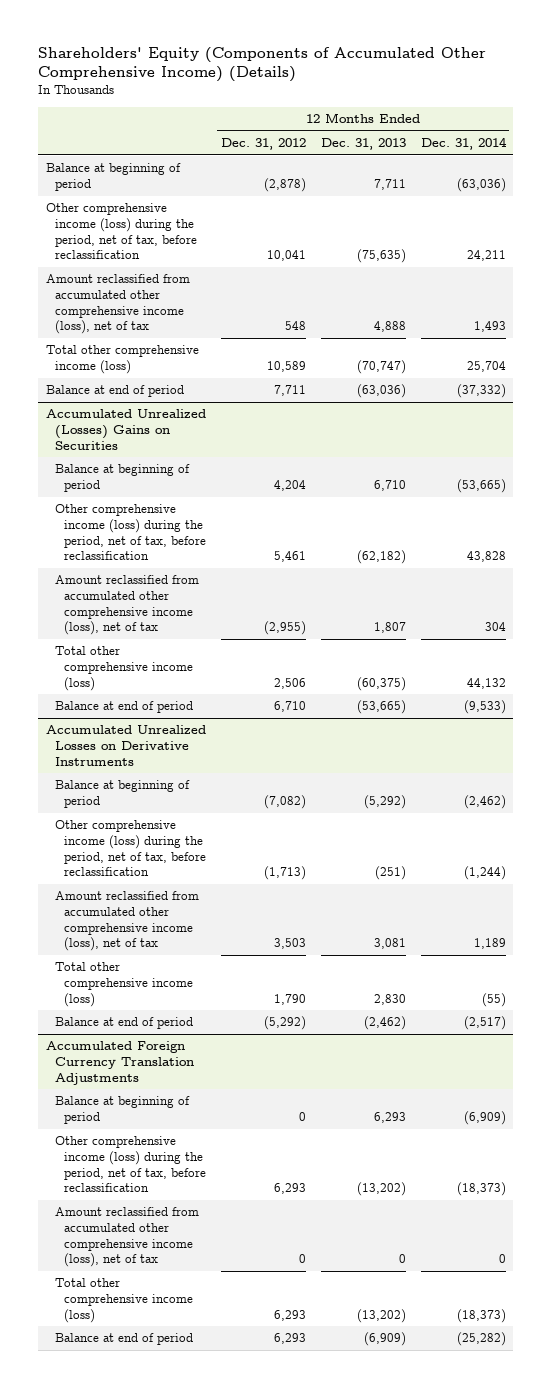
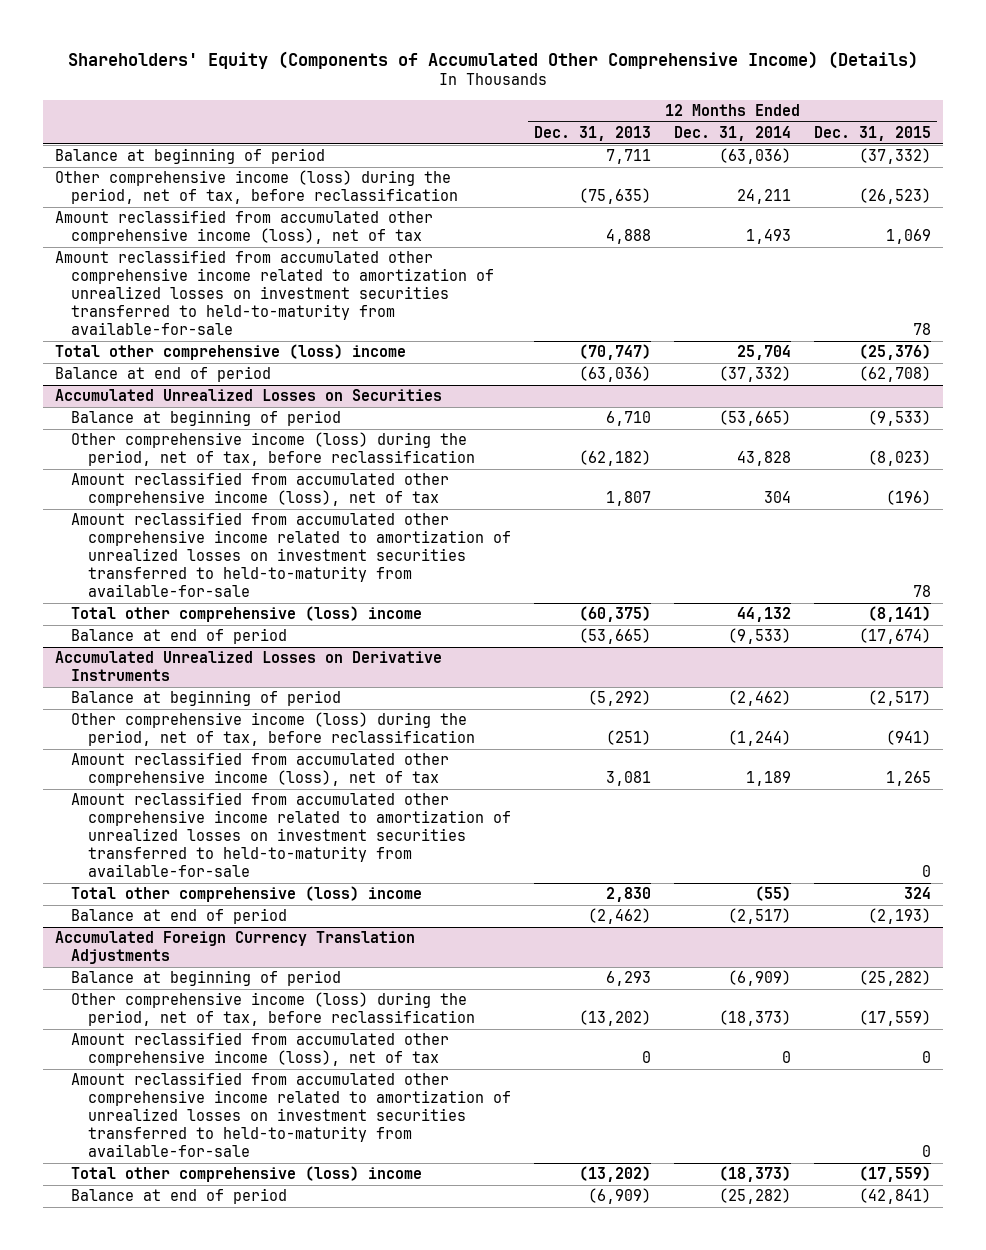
[221,138,307,151] Dec. 31, 2012 -> none
none -> [814,126,932,142] Dec. 31, 2015
none -> [54,250,495,336] Amount reclassified from accumulated other comprehensive income related to amortization of unrealized losses on investment securities transferred to held-to-maturity from available-for-sale
[45,345,199,374] Total other comprehensive income (loss) -> [54,344,406,361] Total other comprehensive (loss) income
[45,409,206,450] Accumulated Unrealized (Losses) Gains on Securities -> [54,389,442,402] Accumulated Unrealized Losses on Securities
none -> [71,512,511,598] Amount reclassified from accumulated other comprehensive income related to amortization of unrealized losses on investment securities transferred to held-to-maturity from available-for-sale
[55,646,194,691] Total other comprehensive income (loss) -> [71,606,423,623] Total other comprehensive (loss) income
none -> [71,792,511,878] Amount reclassified from accumulated other comprehensive income related to amortization of unrealized losses on investment securities transferred to held-to-maturity from available-for-sale
[55,962,194,1007] Total other comprehensive income (loss) -> [71,886,423,903] Total other comprehensive (loss) income
none -> [71,1072,511,1158] Amount reclassified from accumulated other comprehensive income related to amortization of unrealized losses on investment securities transferred to held-to-maturity from available-for-sale
[55,1278,194,1323] Total other comprehensive income (loss) -> [71,1166,423,1183] Total other comprehensive (loss) income

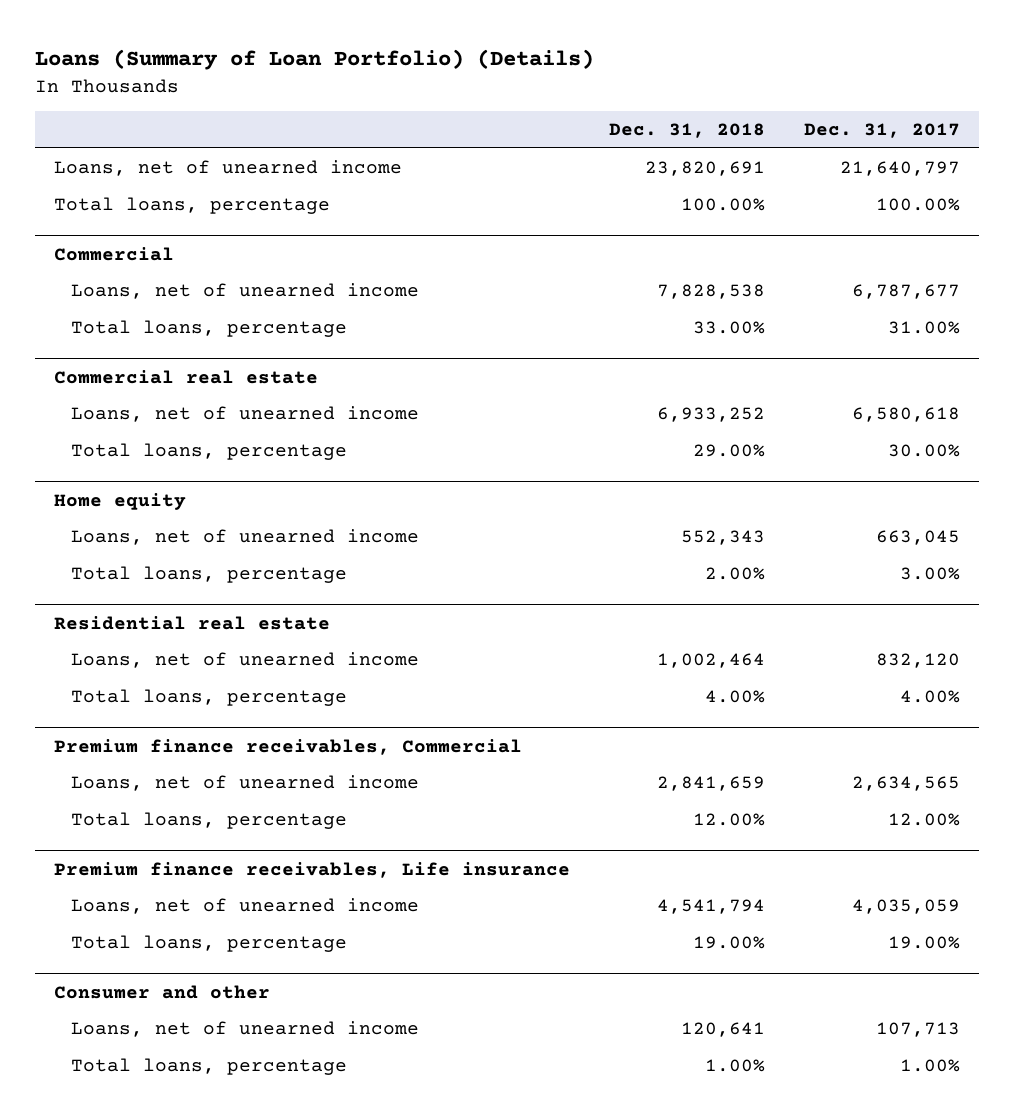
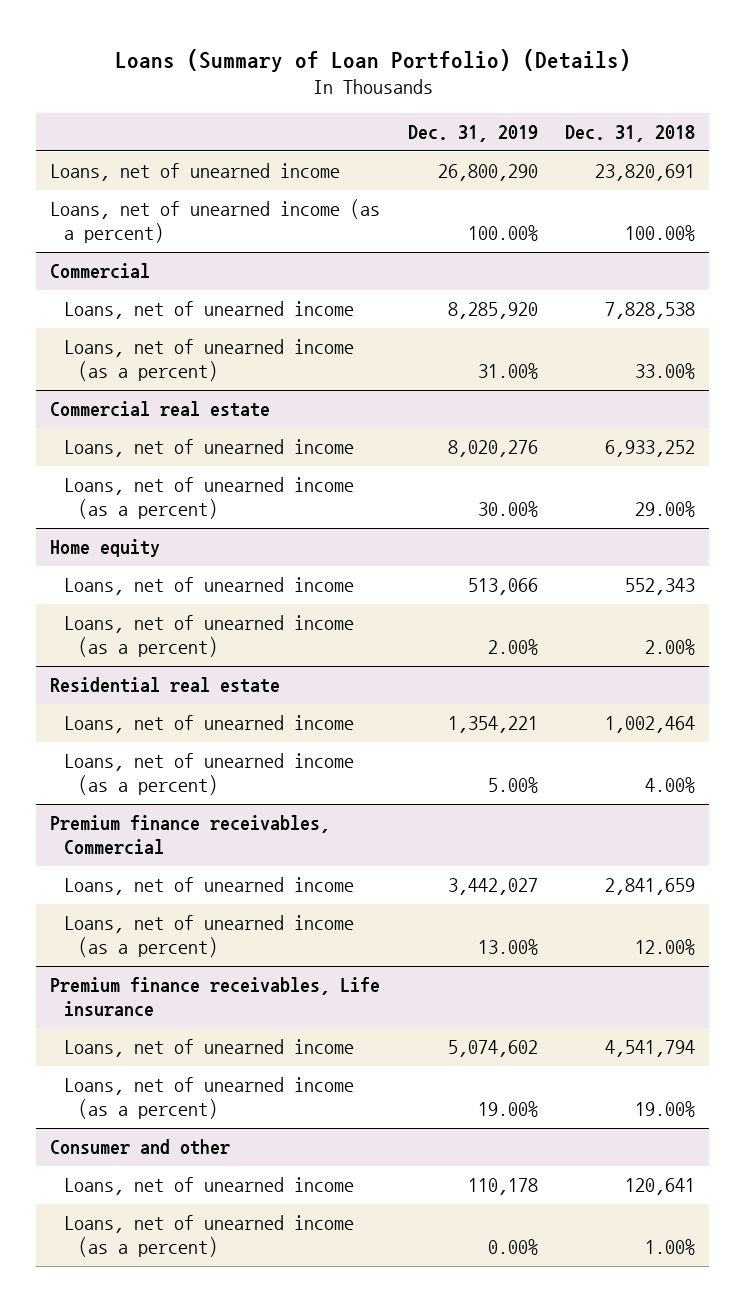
[804,123,961,139] Dec. 31, 2017 -> none
none -> [407,125,538,143] Dec. 31, 2019
[54,196,331,214] Total loans, percentage -> [50,199,381,244] Loans, net of unearned income (as a percent)
[71,319,348,337] Total loans, percentage -> [64,339,355,382] Loans, net of unearned income (as a percent)
[71,442,348,460] Total loans, percentage -> [64,477,355,520] Loans, net of unearned income (as a percent)
[71,565,348,583] Total loans, percentage -> [64,615,355,658] Loans, net of unearned income (as a percent)
[71,688,348,706] Total loans, percentage -> [64,753,355,796] Loans, net of unearned income (as a percent)
[71,811,348,829] Total loans, percentage -> [64,915,355,958] Loans, net of unearned income (as a percent)
[71,934,348,952] Total loans, percentage -> [64,1077,355,1120] Loans, net of unearned income (as a percent)
[71,1057,348,1075] Total loans, percentage -> [64,1215,355,1258] Loans, net of unearned income (as a percent)

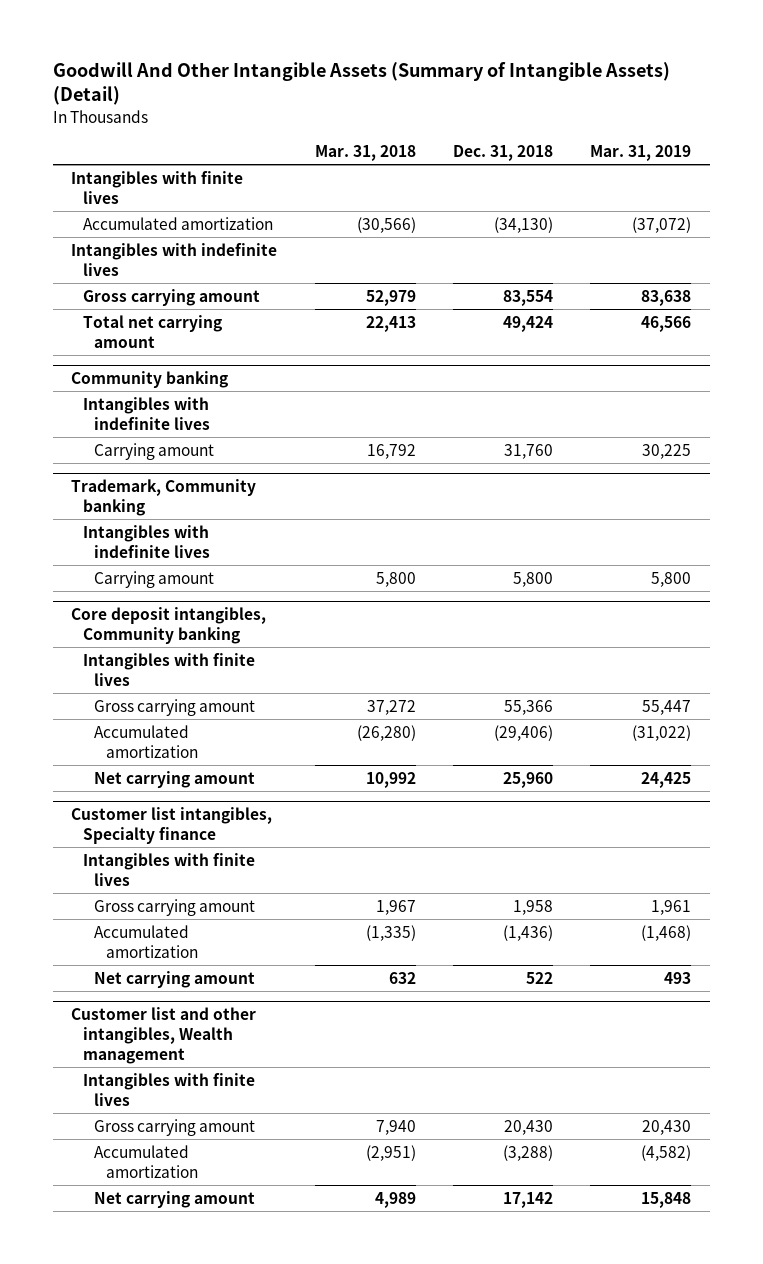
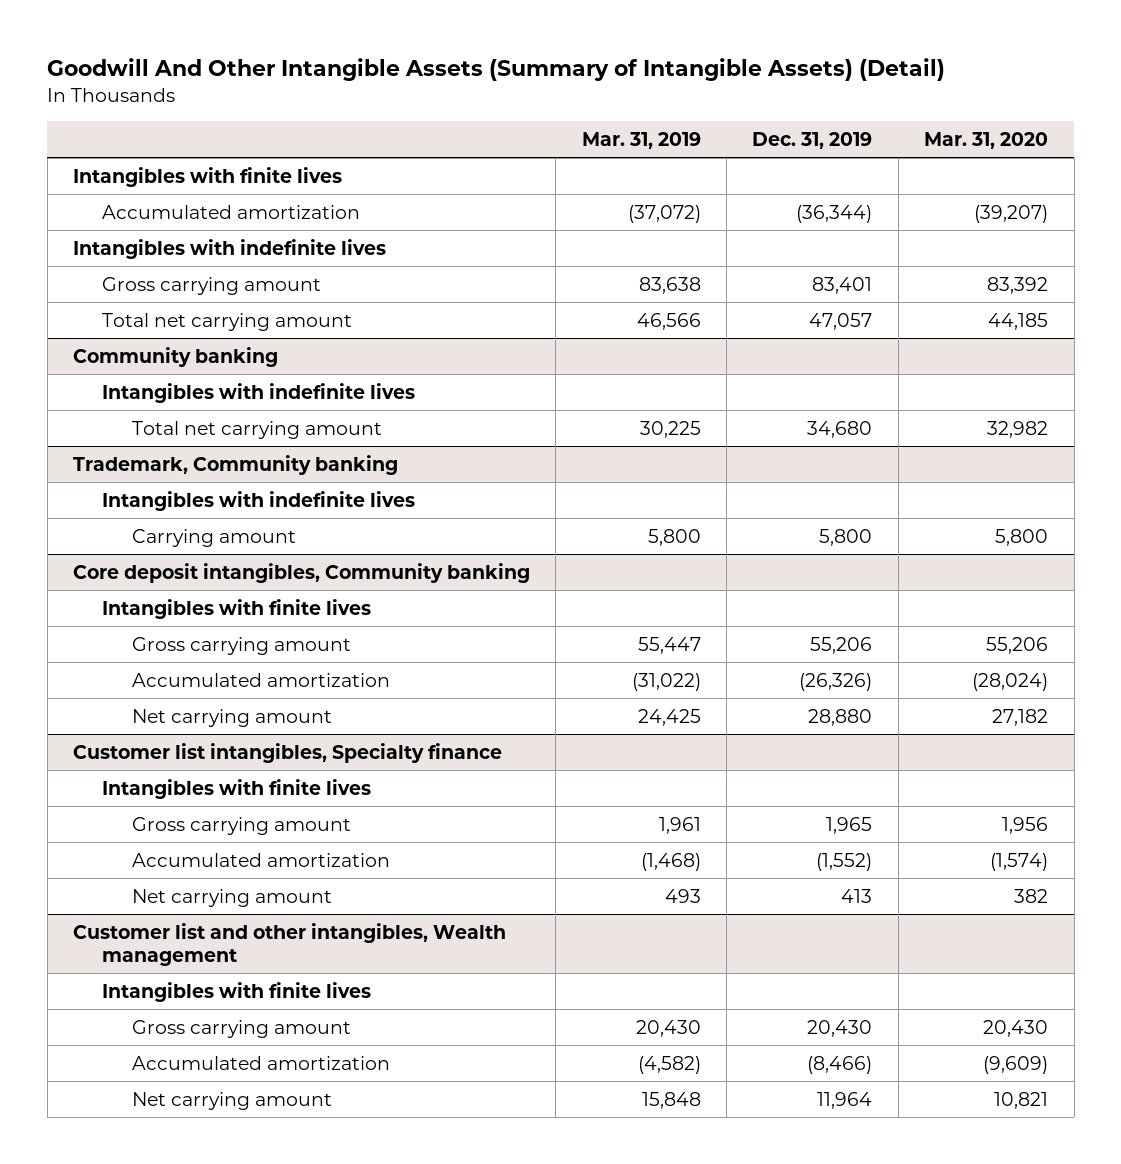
[314,144,416,161] Mar. 31, 2018 -> none
[452,144,553,161] Dec. 31, 2018 -> none
none -> [752,131,873,149] Dec. 31, 2019
none -> [924,131,1049,149] Mar. 31, 2020
[94,442,215,460] Carrying amount -> [131,420,382,439] Total net carrying amount

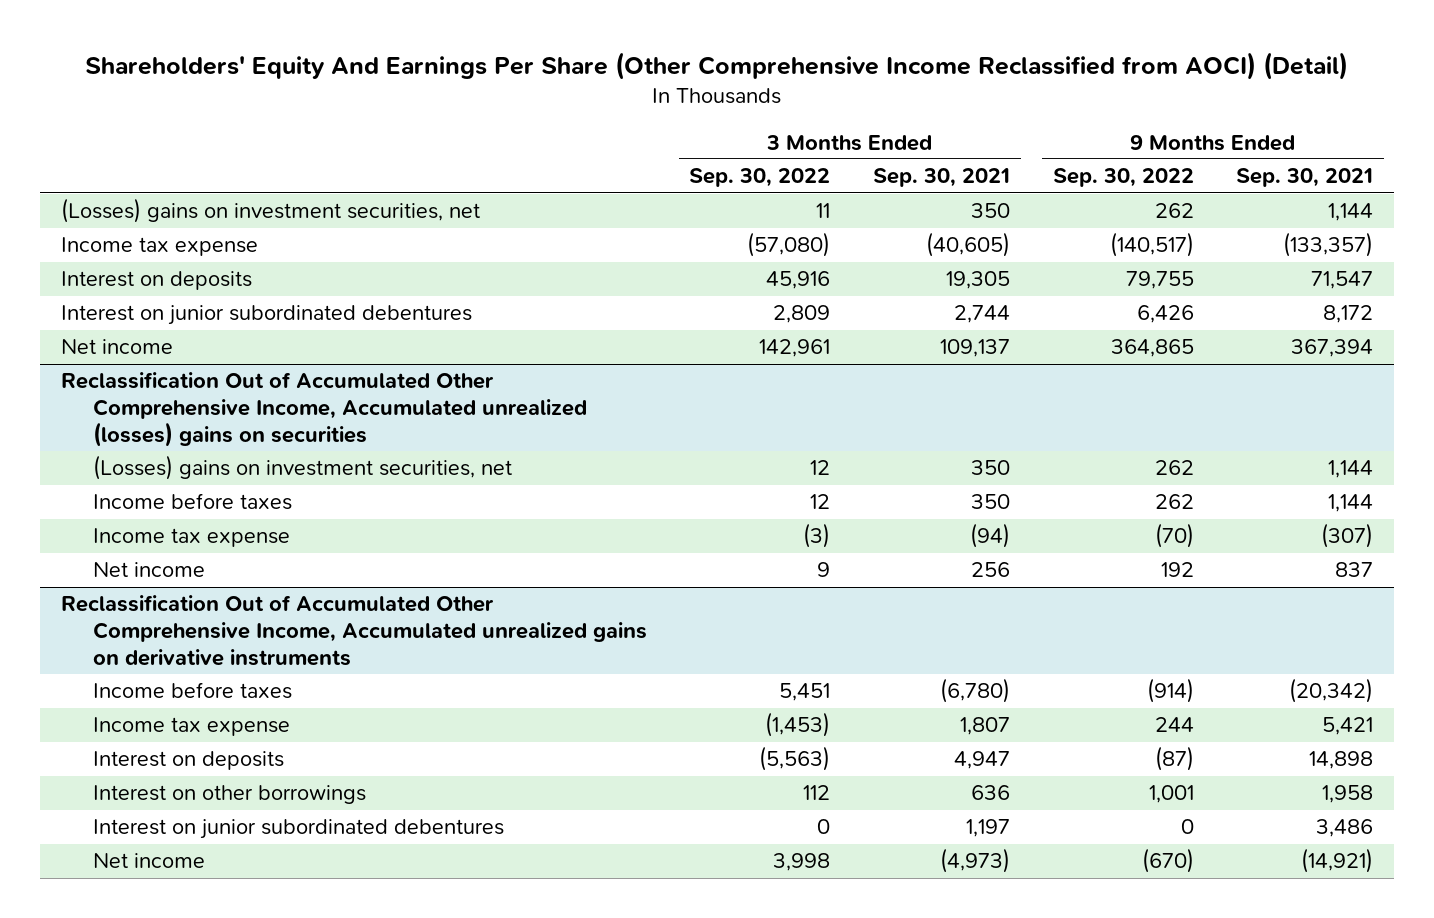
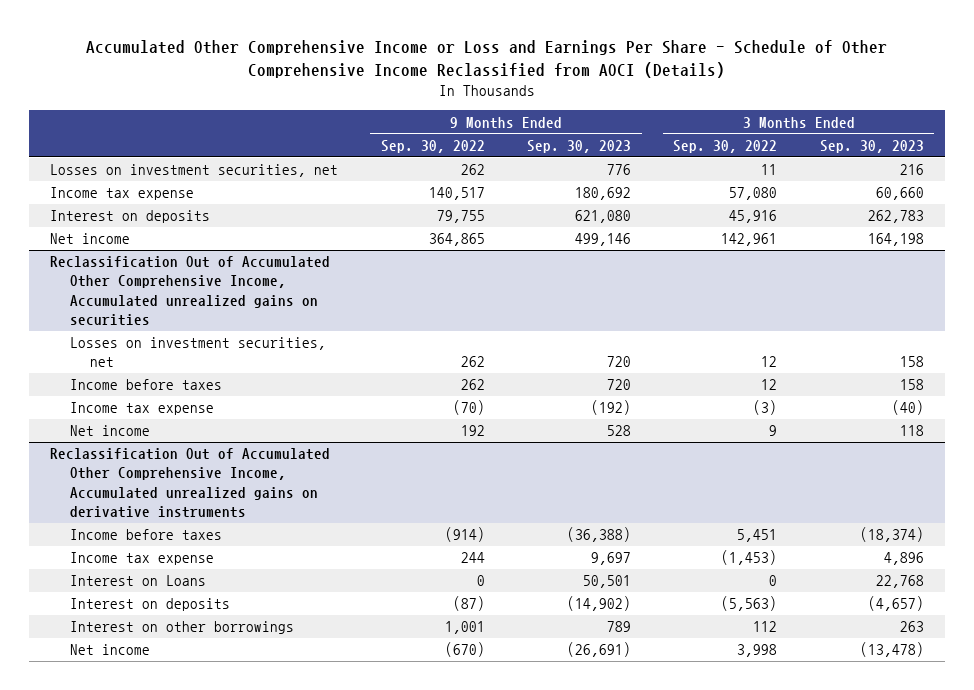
[85,51,1349,80] Shareholders' Equity And Earnings Per Share (Other Comprehensive Income Reclassified from AOCI) (Detail) -> [86,40,888,79] Accumulated Other Comprehensive Income or Loss and Earnings Per Share - Schedule of Other Comprehensive Income Reclassified from AOCI (Details)
[872,168,1010,188] Sep. 30, 2021 -> none
[1236,168,1374,188] Sep. 30, 2021 -> none
none -> [527,139,632,153] Sep. 30, 2023
none -> [819,139,924,153] Sep. 30, 2023
[61,198,481,224] (Losses) gains on investment securities, net -> [50,164,339,178] Losses on investment securities, net
[747,232,831,258] (57,080) -> [729,187,778,201] 57,080
[1109,232,1194,258] (140,517) -> [428,187,485,201] 140,517
[61,305,473,326] Interest on junior subordinated debentures -> none
[61,372,587,447] Reclassification Out of Accumulated Other Comprehensive Income, Accumulated unrealized (losses) gains on securities -> [50,256,331,326] Reclassification Out of Accumulated Other Comprehensive Income, Accumulated unrealized gains on securities
[92,455,512,481] (Losses) gains on investment securities, net -> [69,337,326,368] Losses on investment securities, net
none -> [69,575,206,587] Interest on Loans
[92,819,504,840] Interest on junior subordinated debentures -> none

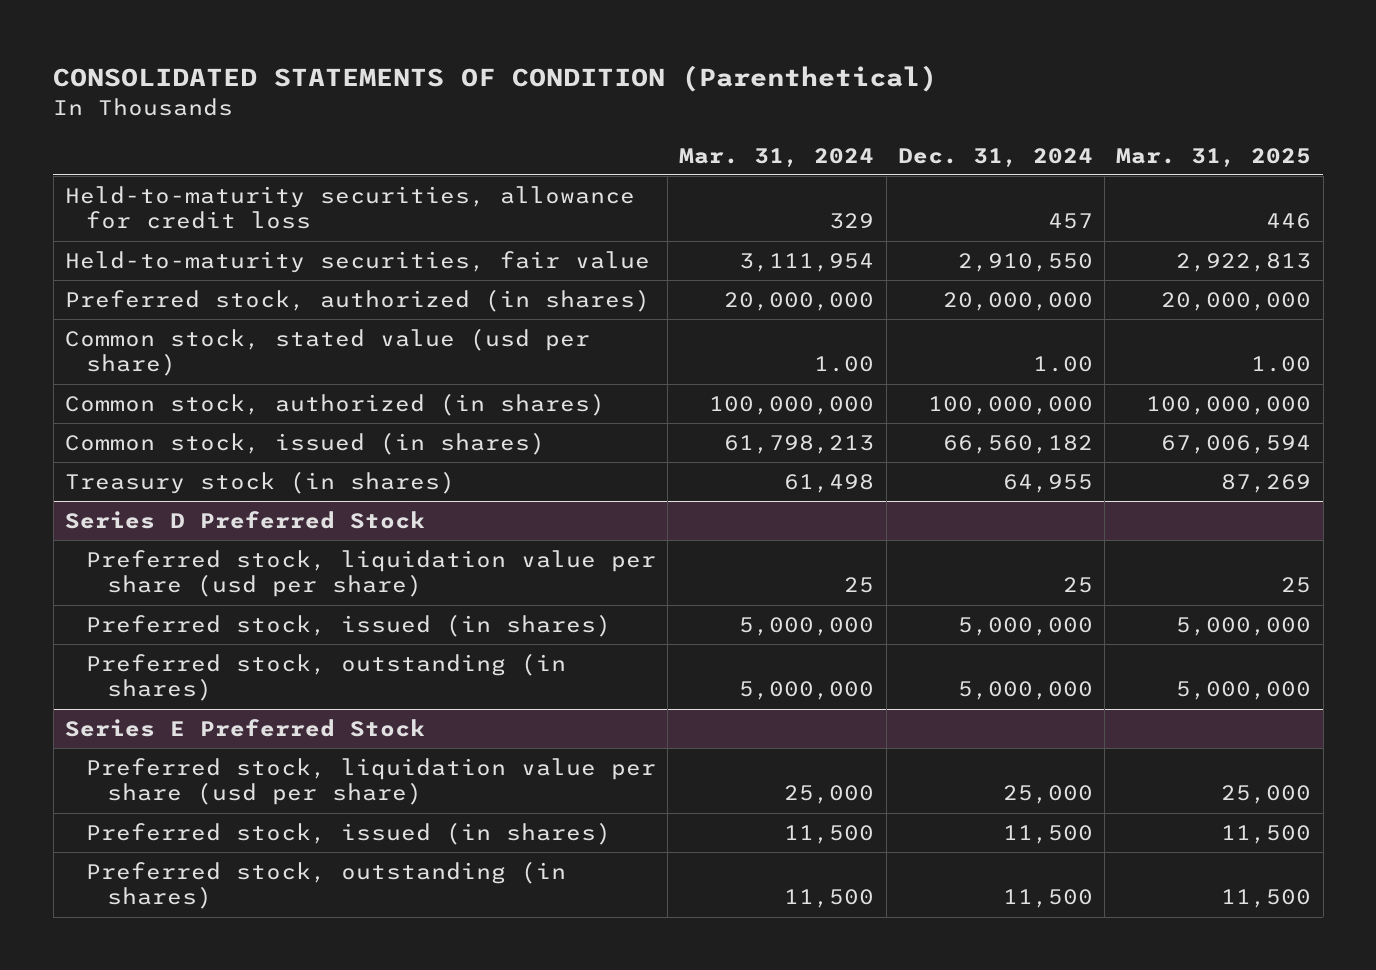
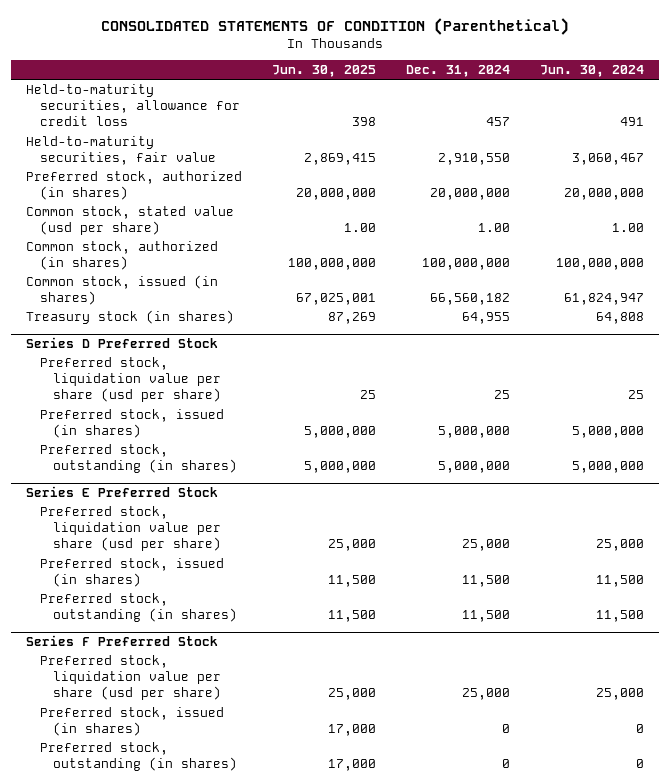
[679,147,875,167] Mar. 31, 2024 -> none
[1116,147,1312,167] Mar. 31, 2025 -> none
none -> [271,65,376,78] Jun. 30, 2025
none -> [539,65,644,78] Jun. 30, 2024
none -> [26,635,219,647] Series F Preferred Stock
none -> [39,655,221,701] Preferred stock, liquidation value per share (usd per share)
none -> [39,707,224,737] Preferred stock, issued (in shares)
none -> [39,742,237,772] Preferred stock, outstanding (in shares)

